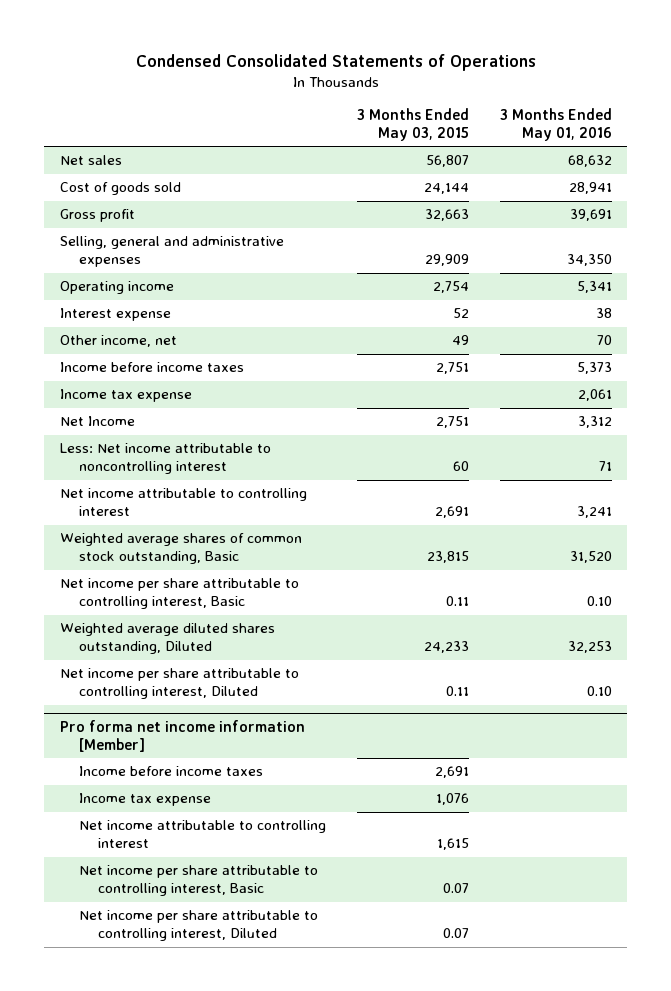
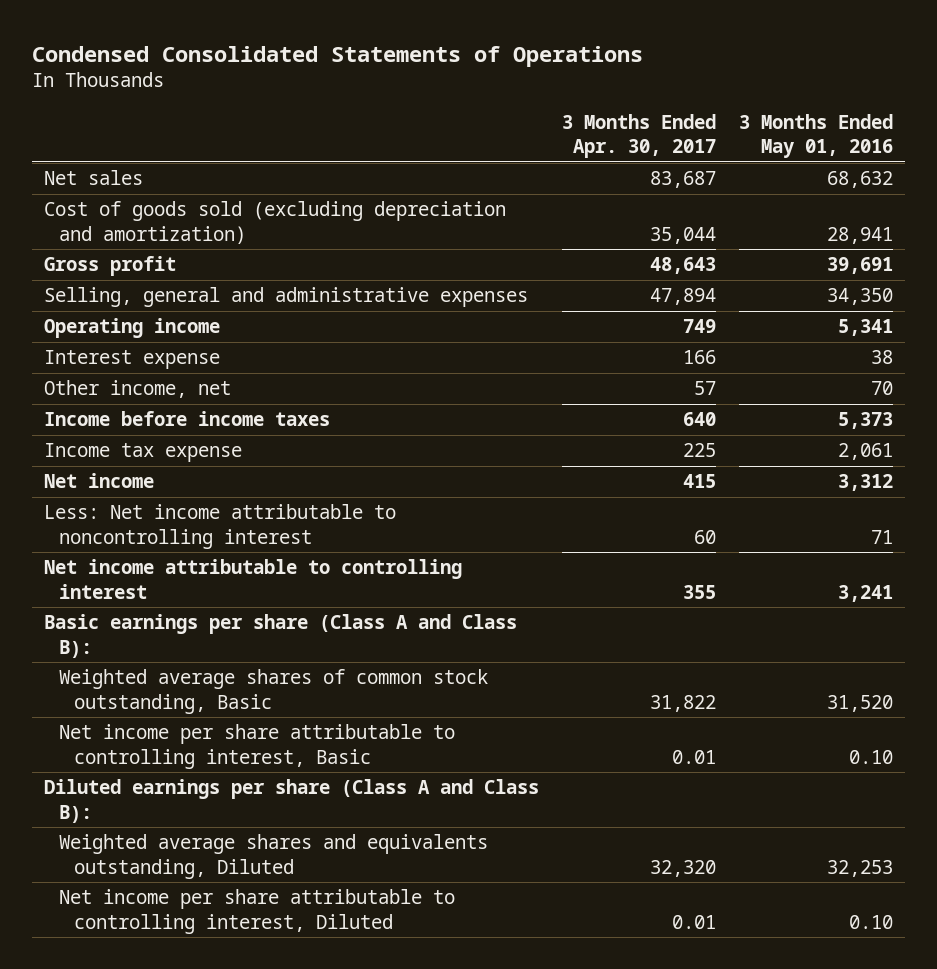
[356,108,469,141] 3 Months Ended May 03, 2015 -> none
none -> [561,113,716,159] 3 Months Ended Apr. 30, 2017
[59,182,181,196] Cost of goods sold -> [43,201,506,244] Cost of goods sold (excluding depreciation and amortization)
[59,416,135,427] Net Income -> [43,473,154,489] Net income
none -> [43,614,517,658] Basic earnings per share (Class A and Class B):
none -> [43,779,539,823] Diluted earnings per share (Class A and Class B):
[59,623,275,655] Weighted average diluted shares outstanding, Diluted -> [58,834,488,879] Weighted average shares and equivalents outstanding, Diluted
[59,720,305,752] Pro forma net income information [Member] -> none
[78,766,263,777] Income before income taxes -> none
[78,793,211,807] Income tax expense -> none
[78,820,326,849] Net income attributable to controlling interest -> none
[78,865,318,897] Net income per share attributable to controlling interest, Basic -> none
[78,910,318,942] Net income per share attributable to controlling interest, Diluted -> none

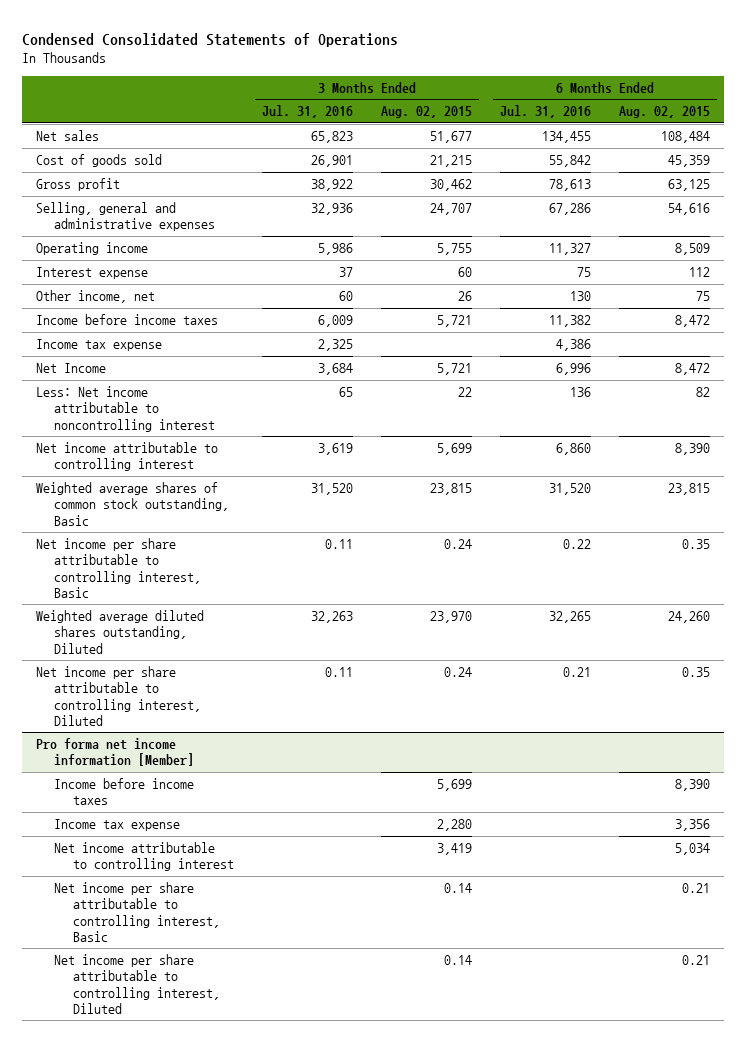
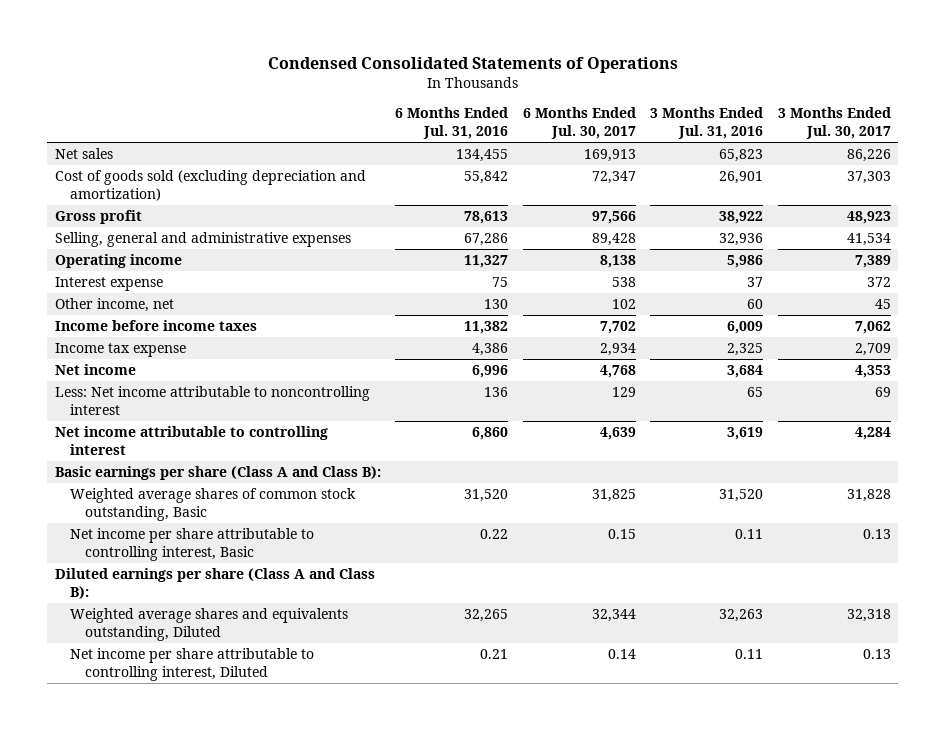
[380,106,472,119] Aug. 02, 2015 -> none
[618,106,710,119] Aug. 02, 2015 -> none
none -> [522,107,636,140] 6 Months Ended Jul. 30, 2017
none -> [777,107,891,140] 3 Months Ended Jul. 30, 2017
[36,154,163,168] Cost of goods sold -> [54,170,366,201] Cost of goods sold (excluding depreciation and amortization)
[36,363,107,374] Net Income -> [54,364,136,376] Net income
none -> [54,466,381,481] Basic earnings per share (Class A and Class B):
none -> [54,568,375,599] Diluted earnings per share (Class A and Class B):
[36,610,205,654] Weighted average diluted shares outstanding, Diluted -> [69,608,348,641] Weighted average shares and equivalents outstanding, Diluted
[36,738,195,767] Pro forma net income information [Member] -> none
[54,778,195,806] Income before income taxes -> none
[54,819,181,832] Income tax expense -> none
[54,842,234,872] Net income attributable to controlling interest -> none
[54,882,220,942] Net income per share attributable to controlling interest, Basic -> none
[54,954,220,1014] Net income per share attributable to controlling interest, Diluted -> none

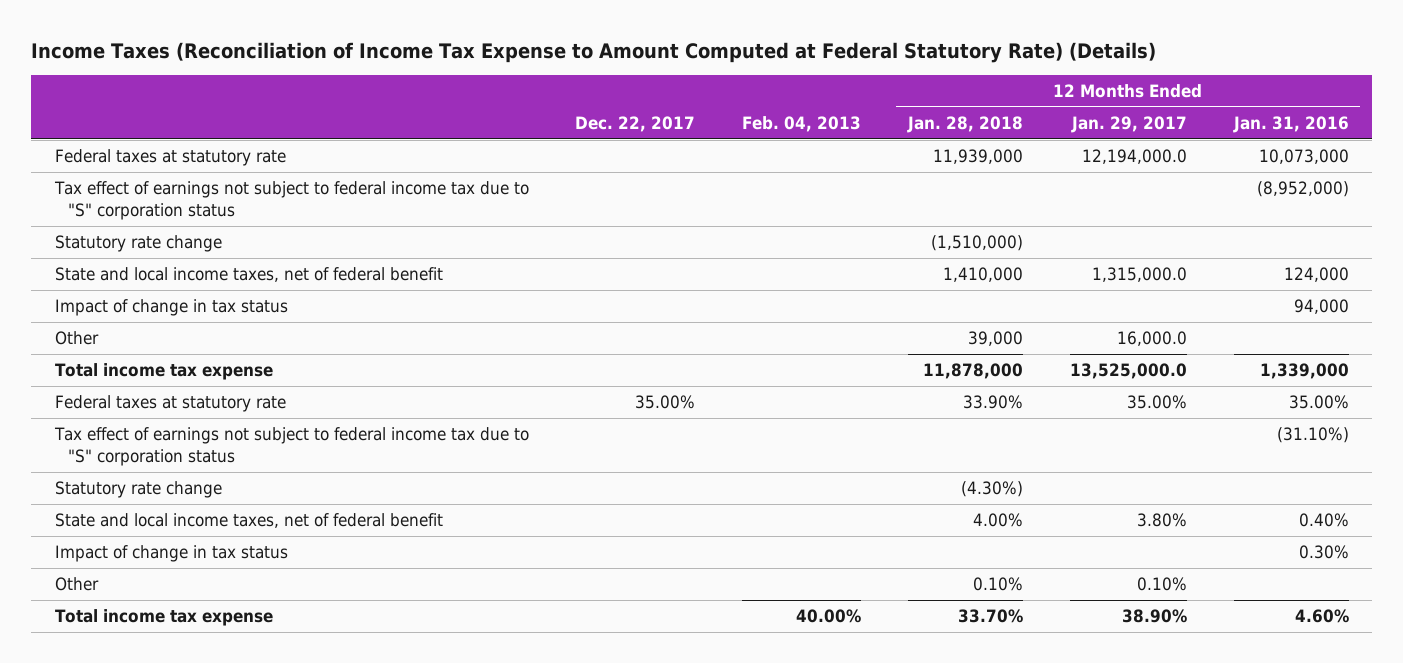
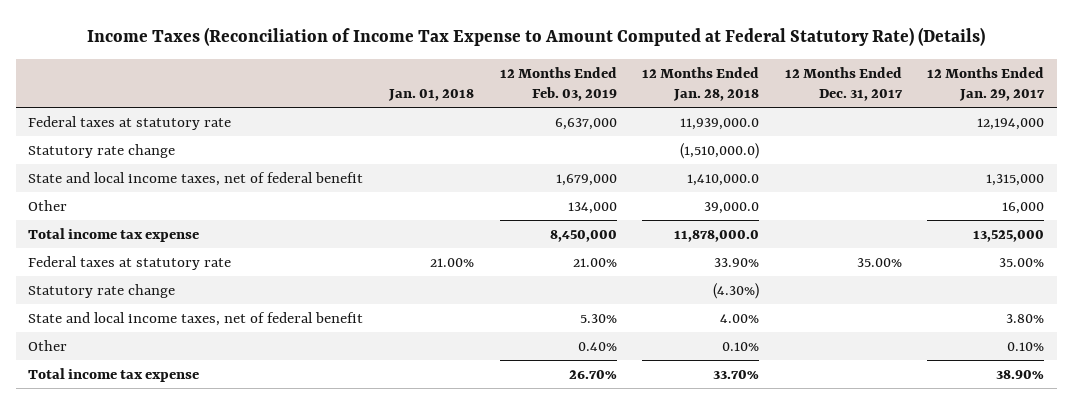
[575,116,696,133] Dec. 22, 2017 -> none
[742,116,862,133] Feb. 04, 2013 -> none
[1232,116,1349,134] Jan. 31, 2016 -> none
none -> [387,88,474,101] Jan. 01, 2018
none -> [499,66,617,101] 12 Months Ended Feb. 03, 2019
none -> [784,66,903,101] 12 Months Ended Dec. 31, 2017
[53,181,529,221] Tax effect of earnings not subject to federal income tax due to "S" corporation status -> none
[54,299,288,317] Impact of change in tax status -> none
[932,149,1023,165] 11,939,000 -> [680,117,760,130] 11,939,000.0
[1081,149,1187,165] 12,194,000.0 -> [977,117,1045,130] 12,194,000
[930,235,1023,252] (1,510,000) -> [680,142,760,159] (1,510,000.0)
[942,267,1023,283] 1,410,000 -> [687,173,760,186] 1,410,000.0
[1091,267,1187,283] 1,315,000.0 -> [986,173,1045,186] 1,315,000
[967,331,1023,347] 39,000 -> [704,201,760,214] 39,000.0
[1116,331,1187,347] 16,000.0 -> [1002,201,1045,214] 16,000
[922,363,1023,380] 11,878,000 -> [674,229,760,242] 11,878,000.0
[1069,363,1187,380] 13,525,000.0 -> [973,229,1045,242] 13,525,000
[53,427,529,467] Tax effect of earnings not subject to federal income tax due to "S" corporation status -> none
[54,545,288,563] Impact of change in tax status -> none

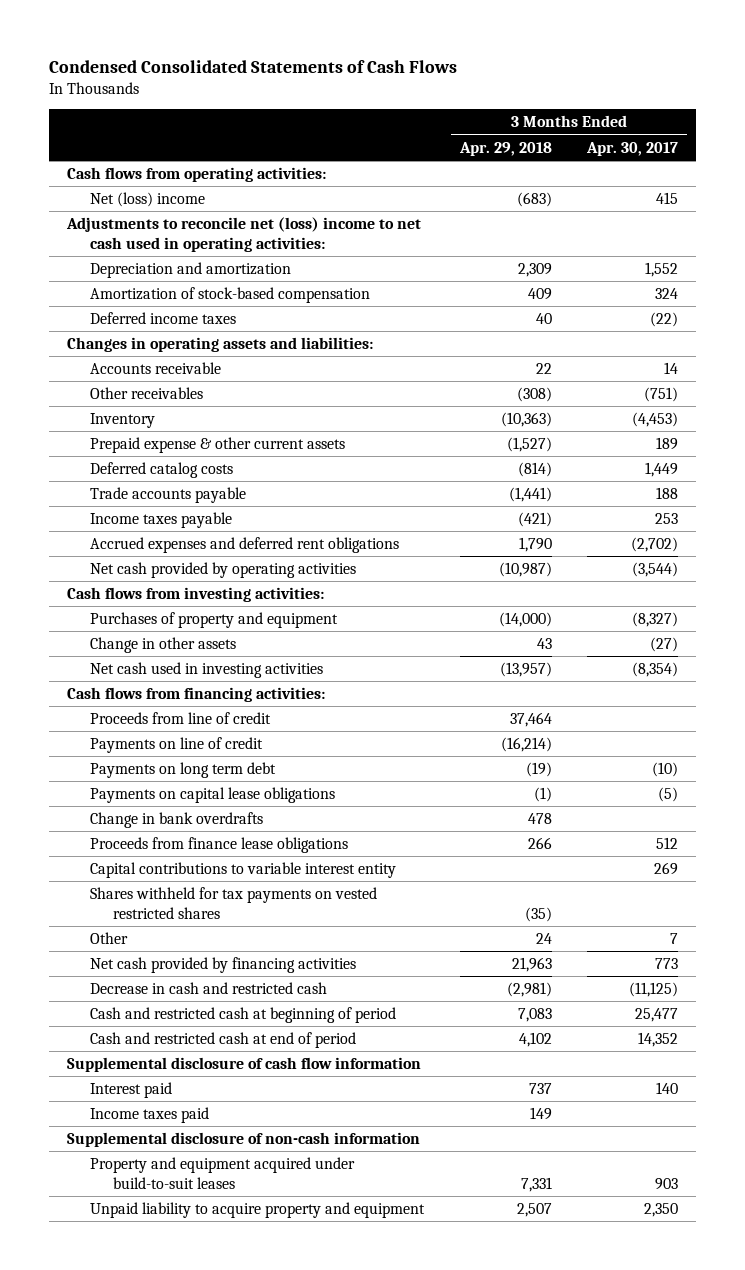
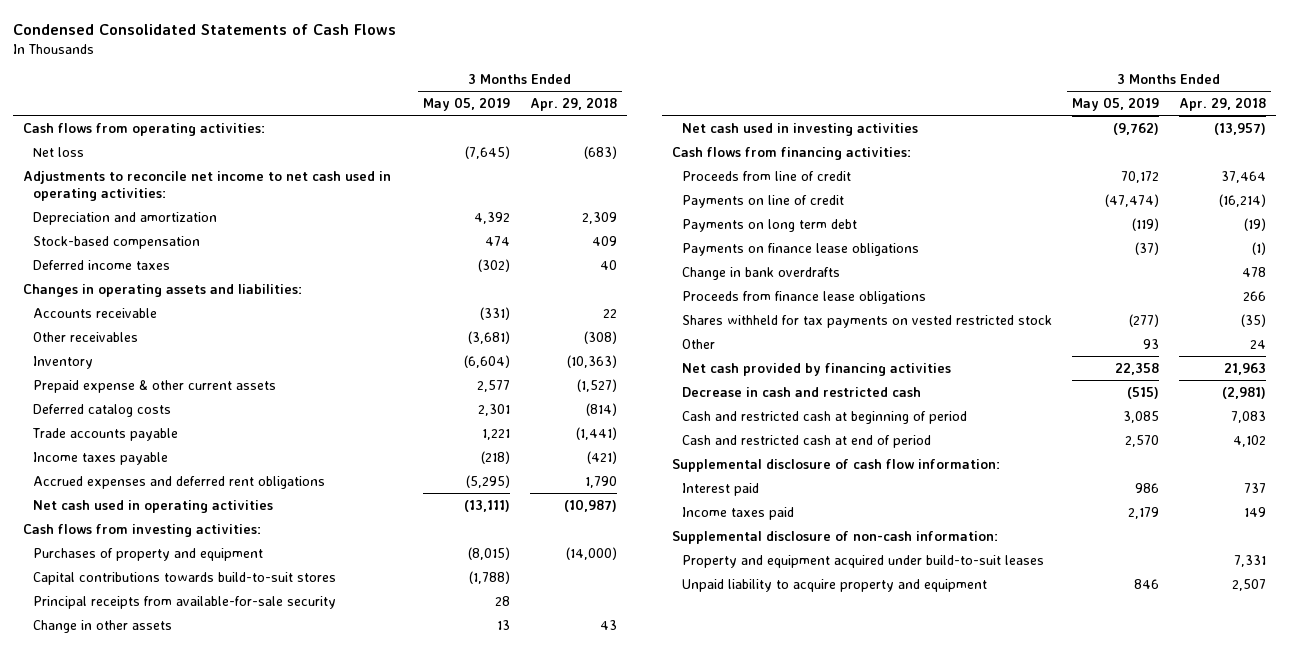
[586,141,679,156] Apr. 30, 2017 -> none
none -> [422,97,510,112] May 05, 2019
[90,191,206,207] Net (loss) income -> [33,146,85,157] Net loss
[66,216,422,252] Adjustments to reconcile net (loss) income to net cash used in operating activities: -> [22,170,391,201] Adjustments to reconcile net income to net cash used in operating activities:
[90,286,371,303] Amortization of stock-based compensation -> [33,235,201,249] Stock-based compensation
[90,561,357,578] Net cash provided by operating activities -> [33,499,274,513] Net cash used in operating activities
none -> [33,571,337,585] Capital contributions towards build-to-suit stores
none -> [33,595,337,609] Principal receipts from available-for-sale security
[90,786,336,803] Payments on capital lease obligations -> [682,242,920,256] Payments on finance lease obligations
[90,861,397,878] Capital contributions to variable interest entity -> none
[90,886,378,919] Shares withheld for tax payments on vested restricted shares -> [682,314,1053,328] Shares withheld for tax payments on vested restricted stock
[67,1056,422,1072] Supplemental disclosure of cash flow information -> [671,458,1000,472] Supplemental disclosure of cash flow information:
[67,1131,421,1147] Supplemental disclosure of non-cash information -> [671,530,998,544] Supplemental disclosure of non-cash information:

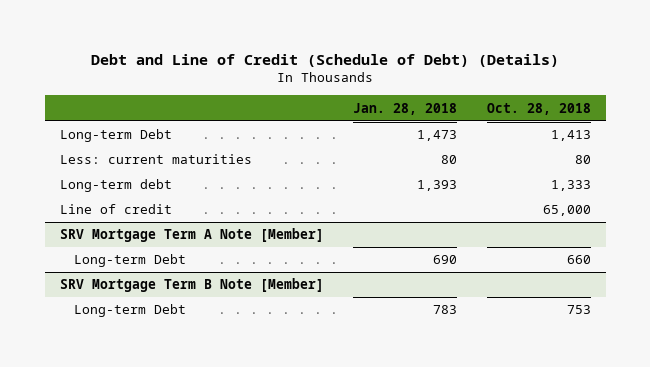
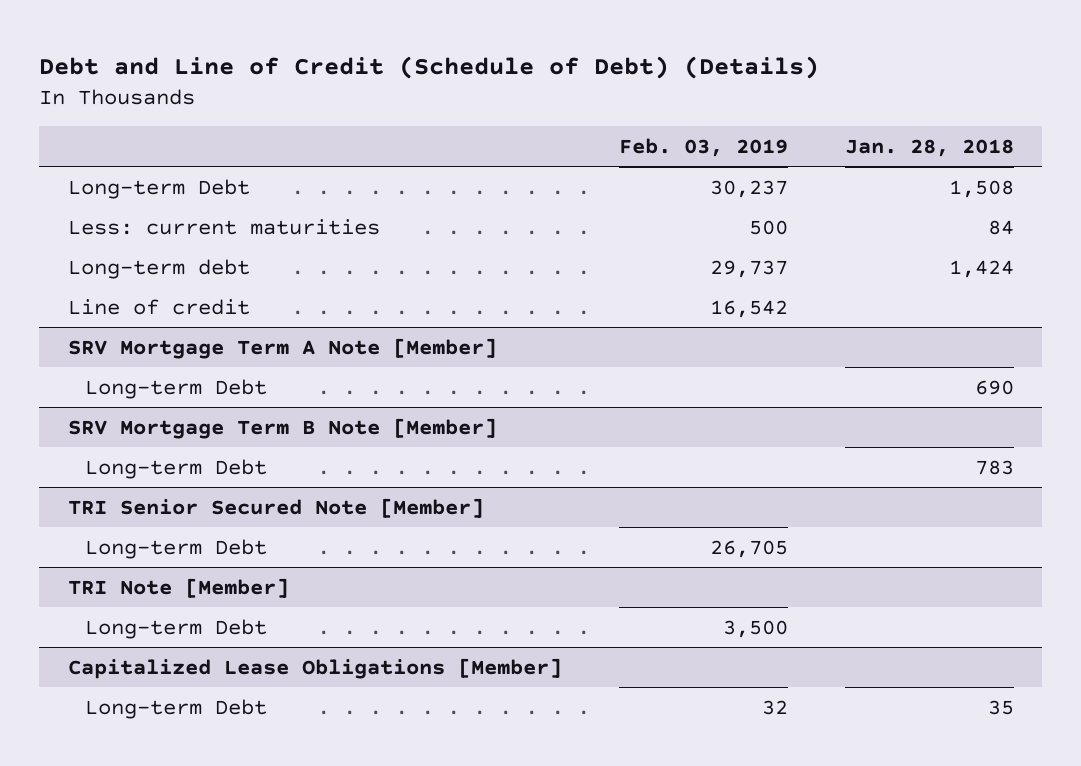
[486,102,591,115] Oct. 28, 2018 -> none
none -> [618,137,788,157] Feb. 03, 2019
[417,130,458,142] 1,473 -> [948,179,1014,198] 1,508
[441,155,458,165] 80 -> [987,219,1014,235] 84
[417,180,458,192] 1,393 -> [948,259,1014,278] 1,424
none -> [67,497,484,518] TRI Senior Secured Note [Member]
none -> [85,538,268,559] Long-term Debt
none -> [67,577,289,598] TRI Note [Member]
none -> [85,618,268,639] Long-term Debt
none -> [67,657,562,679] Capitalized Lease Obligations [Member]
none -> [85,698,268,719] Long-term Debt

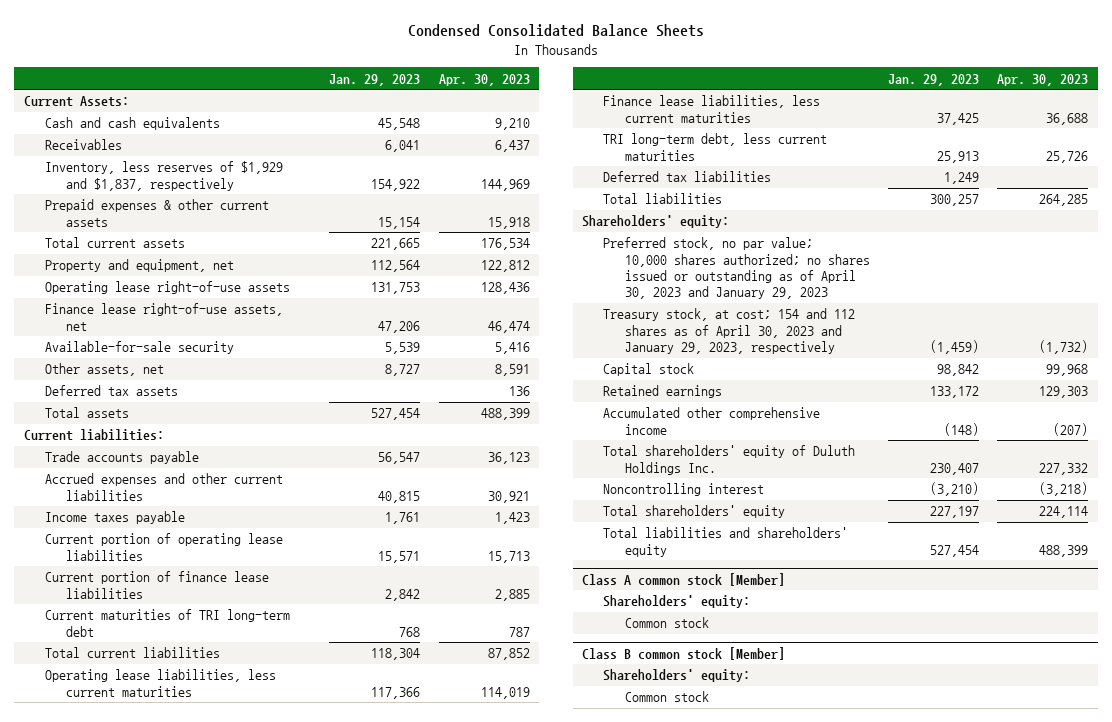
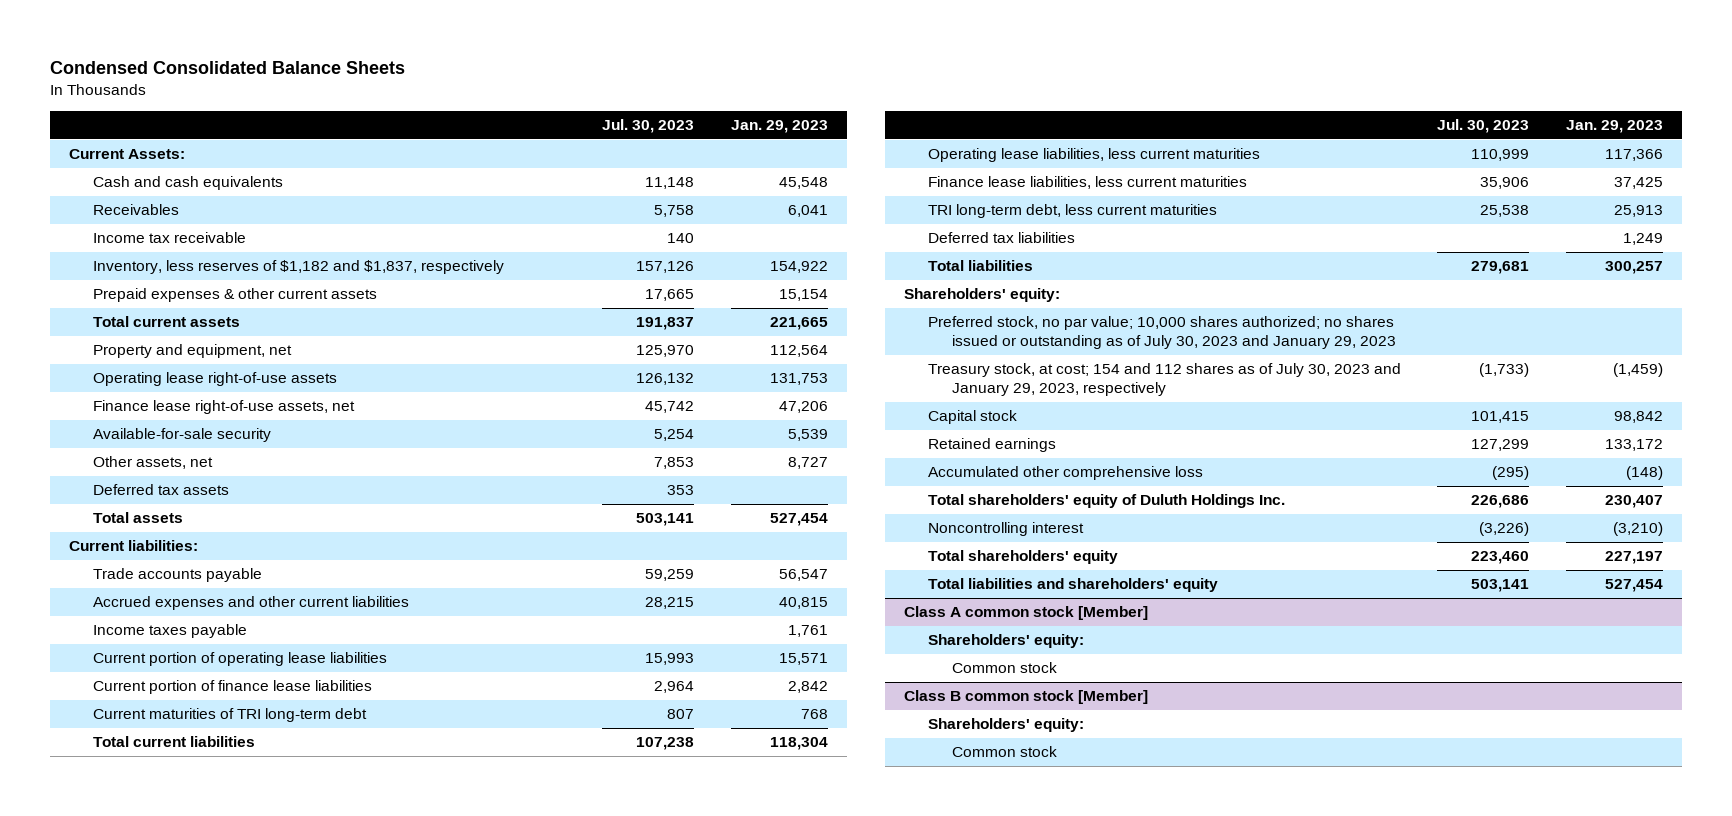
[438,73,530,86] Apr. 30, 2023 -> none
none -> [602,119,695,134] Jul. 30, 2023
none -> [92,232,246,244] Income tax receivable
[44,161,283,191] Inventory, less reserves of $1,929 and $1,837, respectively -> [92,260,504,275] Inventory, less reserves of $1,182 and $1,837, respectively
[603,237,870,300] Preferred stock, no par value; 10,000 shares authorized; no shares issued or outstanding as of April 30, 2023 and January 29, 2023 -> [927,316,1396,349] Preferred stock, no par value; 10,000 shares authorized; no shares issued or outstanding as of July 30, 2023 and January 29, 2023
[603,308,856,354] Treasury stock, at cost; 154 and 112 shares as of April 30, 2023 and January 29, 2023, respectively -> [927,363,1401,396] Treasury stock, at cost; 154 and 112 shares as of July 30, 2023 and January 29, 2023, respectively
[603,407,821,435] Accumulated other comprehensive income -> [927,466,1203,481] Accumulated other comprehensive loss

